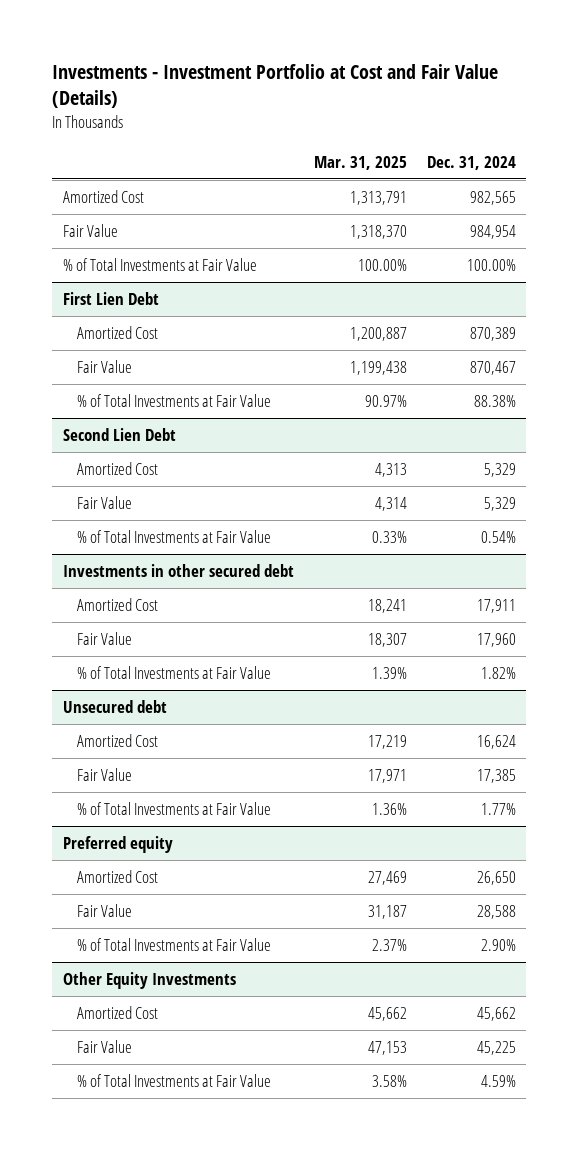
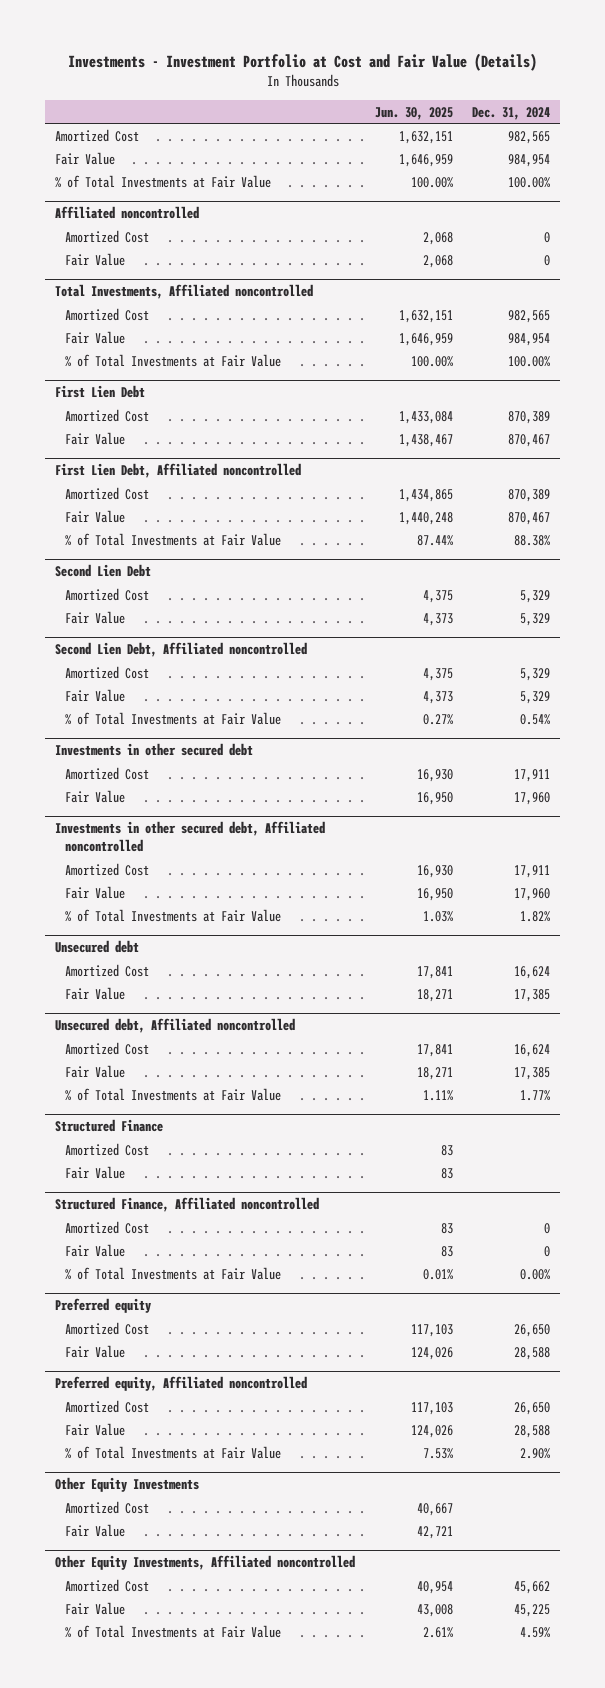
[313,155,407,170] Mar. 31, 2025 -> none
none -> [374,106,453,120] Jun. 30, 2025
none -> [54,206,199,220] Affiliated noncontrolled
none -> [65,229,150,243] Amortized Cost
none -> [65,252,126,266] Fair Value
none -> [54,284,313,300] Total Investments, Affiliated noncontrolled
none -> [65,307,150,321] Amortized Cost
none -> [65,330,126,344] Fair Value
none -> [65,353,282,367] % of Total Investments at Fair Value
none -> [54,463,301,479] First Lien Debt, Affiliated noncontrolled
none -> [65,486,150,500] Amortized Cost
none -> [65,509,126,523] Fair Value
none -> [54,642,307,658] Second Lien Debt, Affiliated noncontrolled
none -> [65,665,150,679] Amortized Cost
none -> [65,688,126,702] Fair Value
none -> [54,821,325,852] Investments in other secured debt, Affiliated noncontrolled
none -> [65,862,150,876] Amortized Cost
none -> [65,885,126,899] Fair Value
none -> [54,1018,295,1034] Unsecured debt, Affiliated noncontrolled
none -> [65,1041,150,1055] Amortized Cost
none -> [65,1064,126,1078] Fair Value
none -> [54,1119,163,1133] Structured Finance
none -> [65,1142,150,1156] Amortized Cost
none -> [65,1165,126,1179] Fair Value
none -> [54,1197,319,1213] Structured Finance, Affiliated noncontrolled
none -> [65,1220,150,1234] Amortized Cost
none -> [65,1243,126,1257] Fair Value
none -> [65,1266,282,1280] % of Total Investments at Fair Value
none -> [54,1376,307,1392] Preferred equity, Affiliated noncontrolled
none -> [65,1399,150,1413] Amortized Cost
none -> [65,1422,126,1436] Fair Value
none -> [65,1500,150,1514] Amortized Cost
none -> [65,1523,126,1537] Fair Value
none -> [54,1555,355,1571] Other Equity Investments, Affiliated noncontrolled

